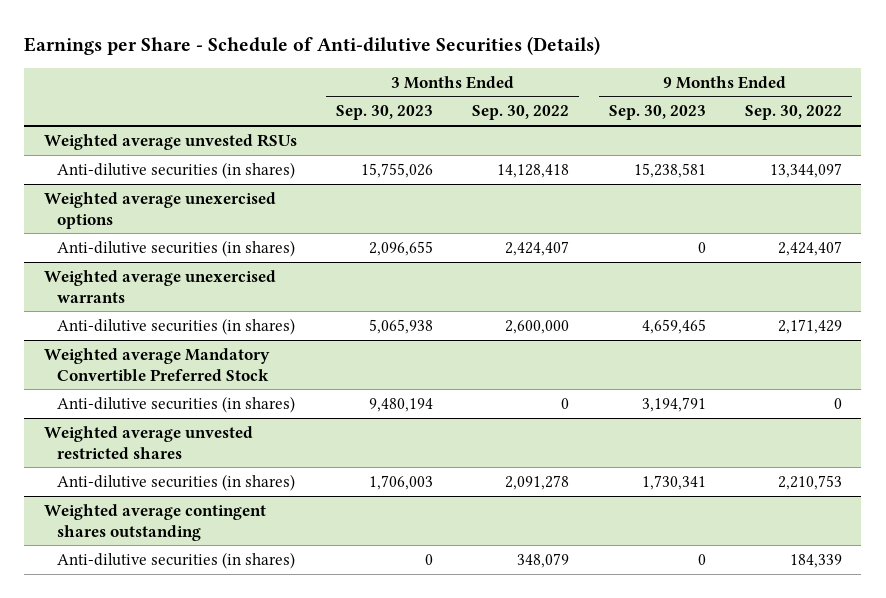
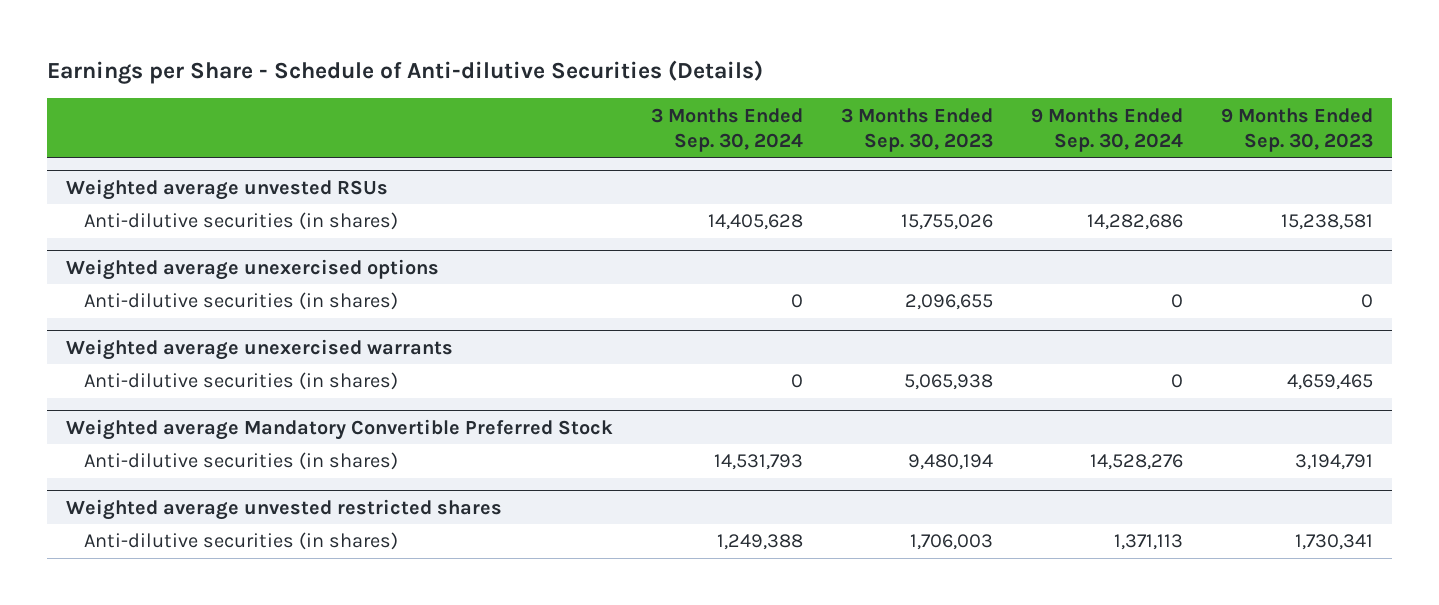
[472,105,570,121] Sep. 30, 2022 -> none
[744,105,842,121] Sep. 30, 2022 -> none
none -> [650,107,803,152] 3 Months Ended Sep. 30, 2024
none -> [1030,107,1183,152] 9 Months Ended Sep. 30, 2024
[43,503,266,541] Weighted average contingent shares outstanding -> none
[57,551,296,569] Anti-dilutive securities (in shares) -> none

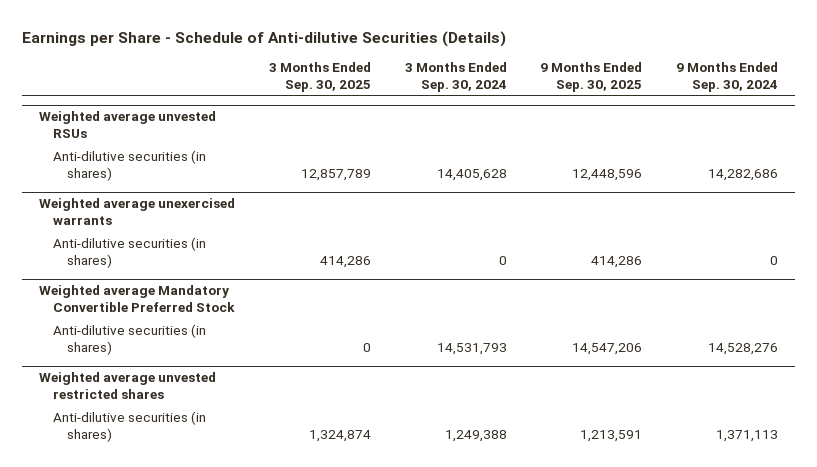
[840,107,993,152] 3 Months Ended Sep. 30, 2023 -> none
[1220,107,1373,152] 9 Months Ended Sep. 30, 2023 -> none
none -> [268,62,371,93] 3 Months Ended Sep. 30, 2025
none -> [540,62,643,93] 9 Months Ended Sep. 30, 2025
[65,258,439,280] Weighted average unexercised options -> none
[83,292,398,311] Anti-dilutive securities (in shares) -> none

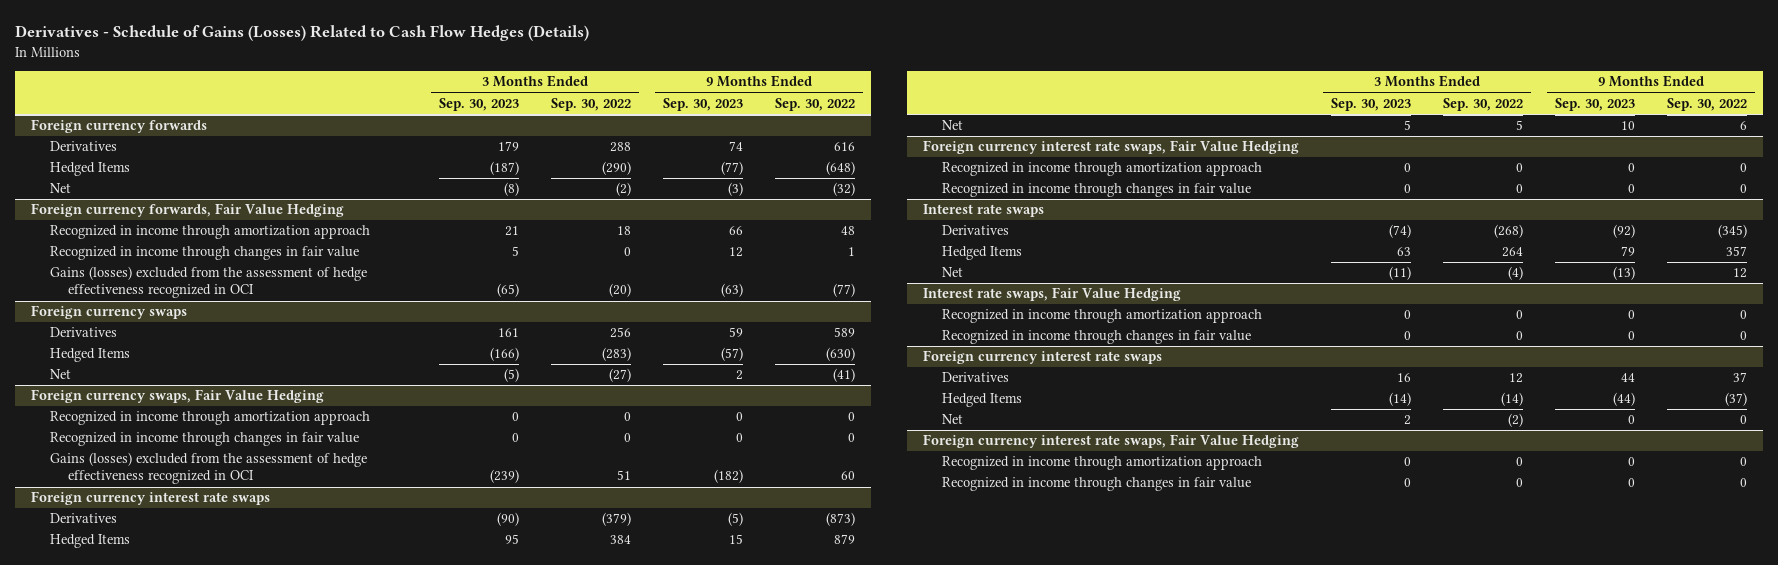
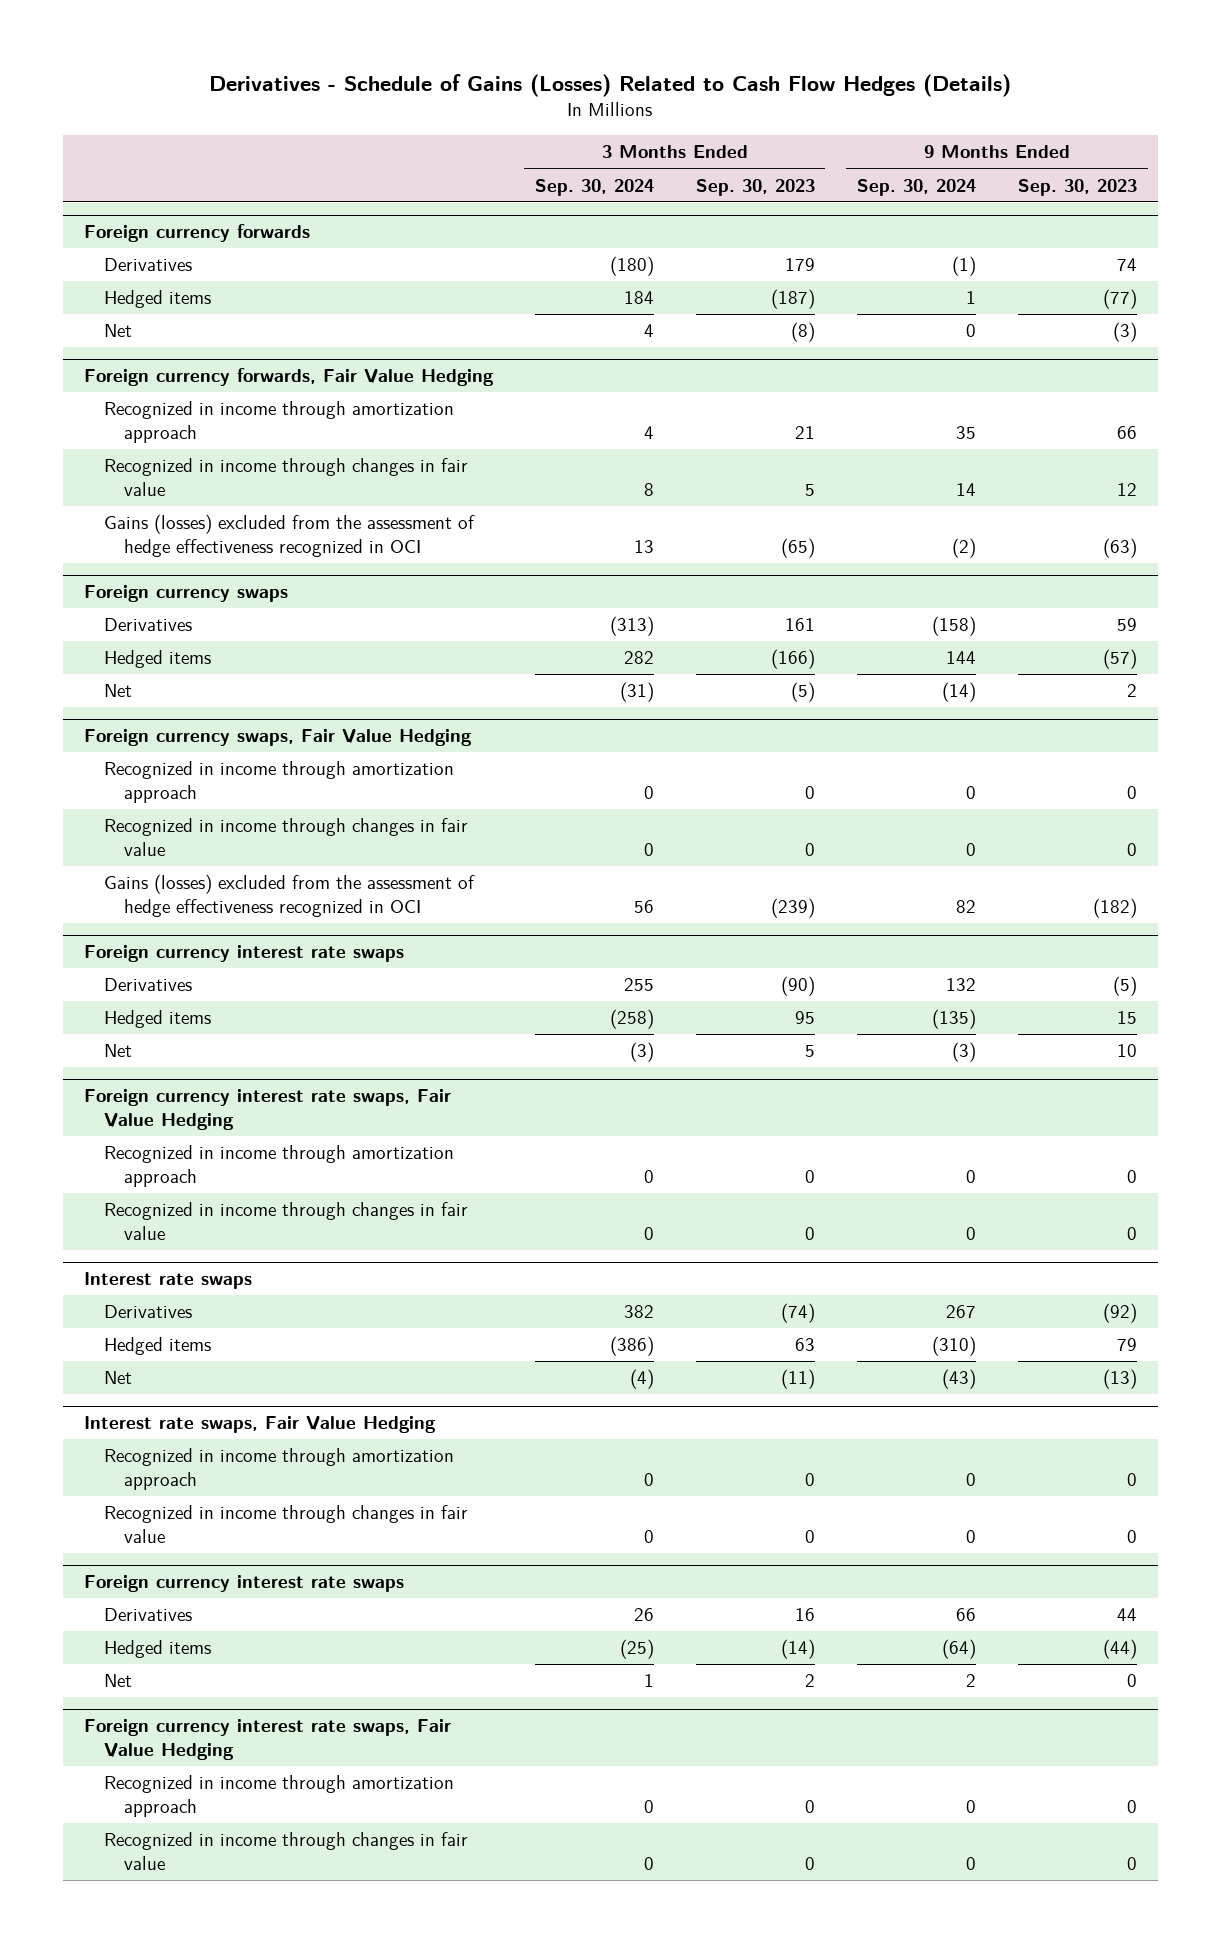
[551,97,632,111] Sep. 30, 2022 -> none
[775,97,856,111] Sep. 30, 2022 -> none
none -> [534,178,654,196] Sep. 30, 2024
none -> [856,178,976,196] Sep. 30, 2024
[49,162,130,177] Hedged Items -> [103,290,211,309] Hedged items
[49,348,130,363] Hedged Items -> [103,650,211,669] Hedged items
[49,534,130,549] Hedged Items -> [103,1010,211,1029] Hedged items
[941,246,1022,261] Hedged Items -> [103,1337,211,1356] Hedged items
[941,393,1022,408] Hedged Items -> [103,1640,211,1659] Hedged items

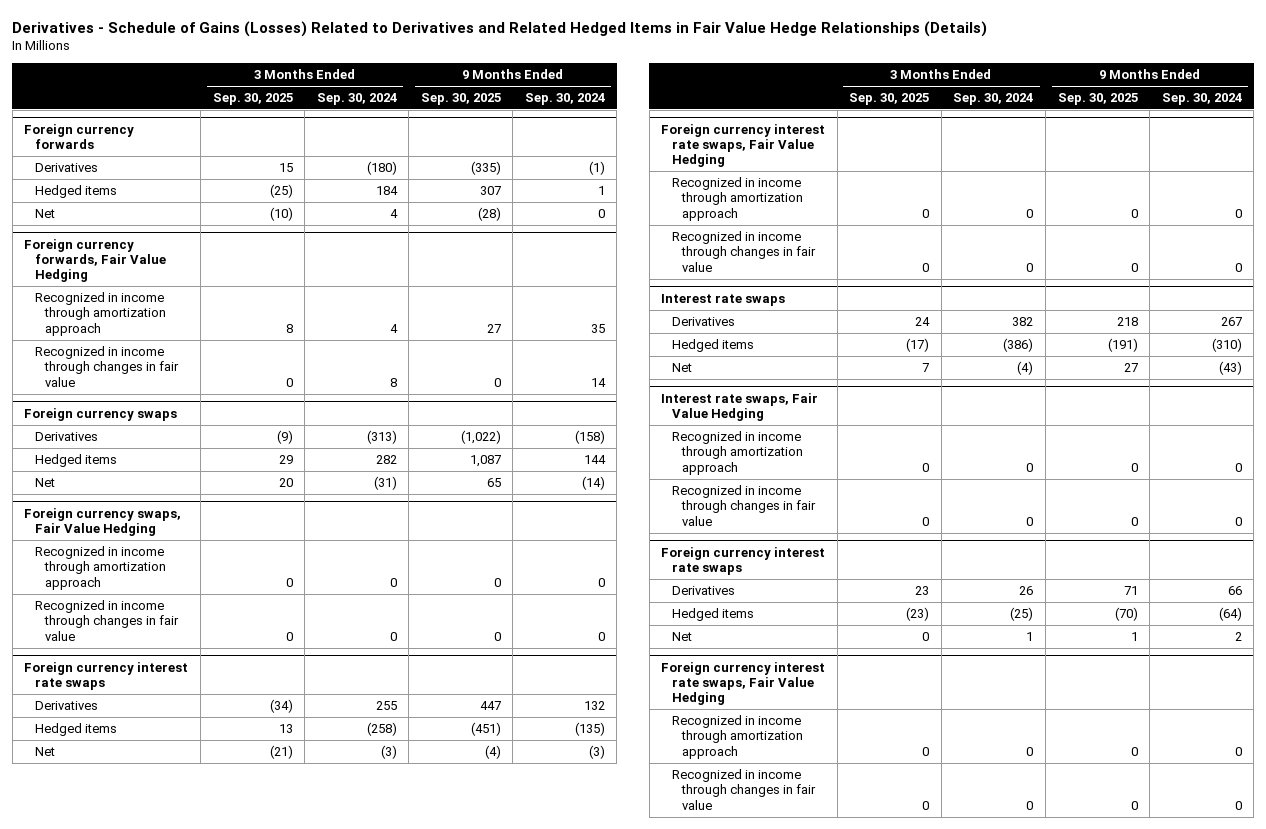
[209,74,1012,98] Derivatives - Schedule of Gains (Losses) Related to Cash Flow Hedges (Details) -> [12,20,988,37] Derivatives - Schedule of Gains (Losses) Related to Derivatives and Related Hedged Items in Fair Value Hedge Relationships (Details)
[695,178,815,196] Sep. 30, 2023 -> none
[1018,178,1138,196] Sep. 30, 2023 -> none
none -> [212,93,293,106] Sep. 30, 2025
none -> [420,93,501,106] Sep. 30, 2025
[103,514,475,558] Gains (losses) excluded from the assessment of hedge effectiveness recognized in OCI -> none
[103,874,475,918] Gains (losses) excluded from the assessment of hedge effectiveness recognized in OCI -> none

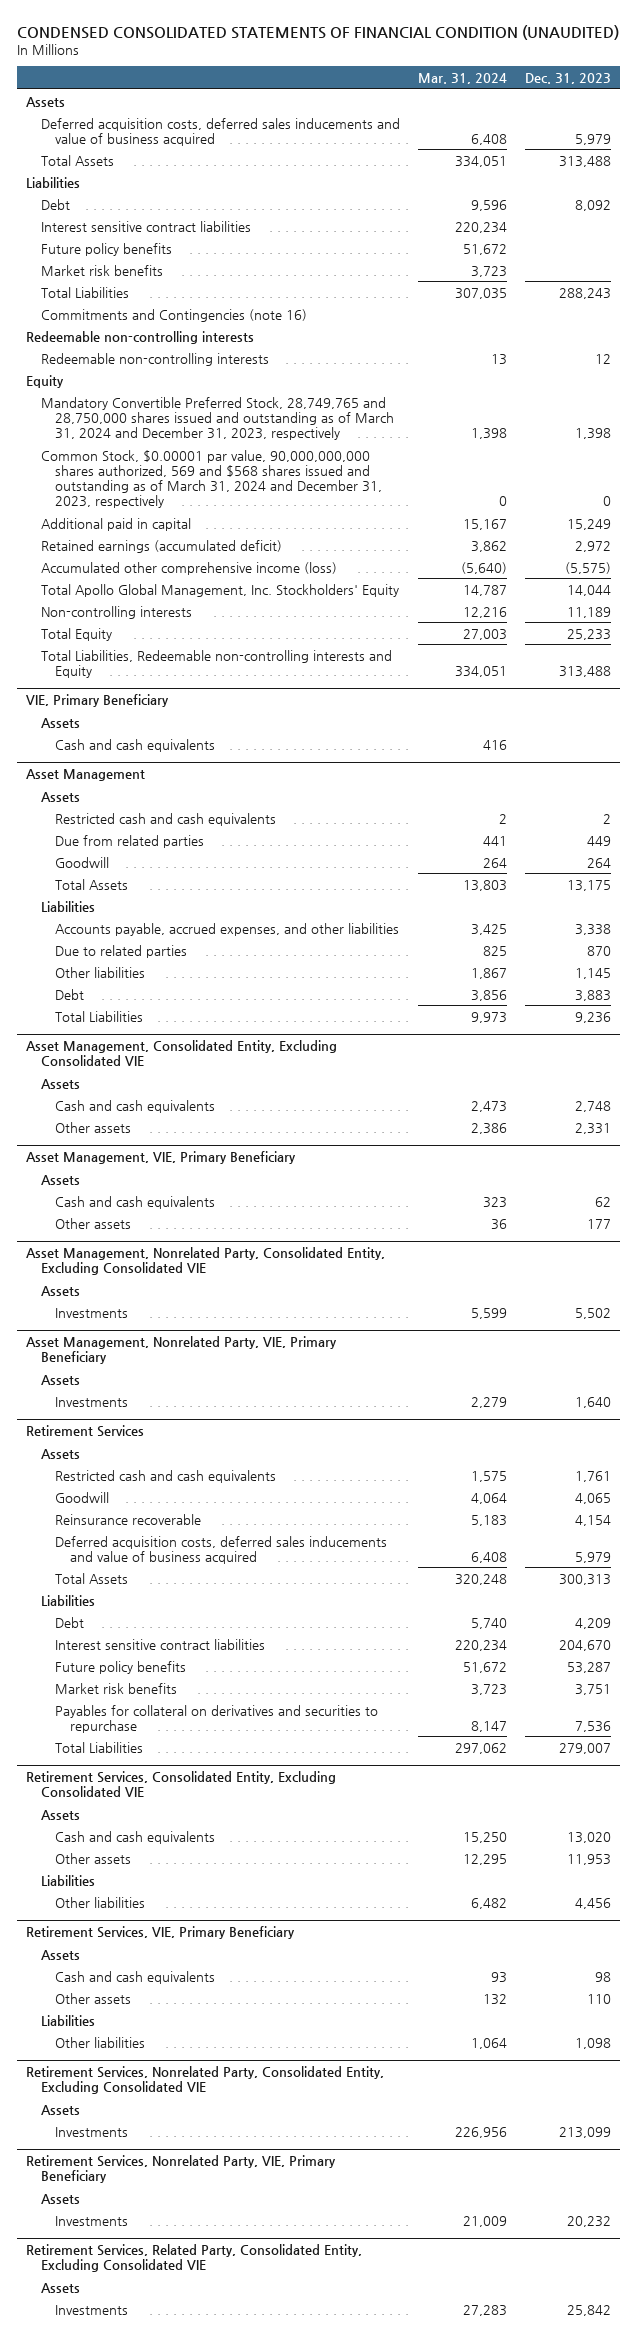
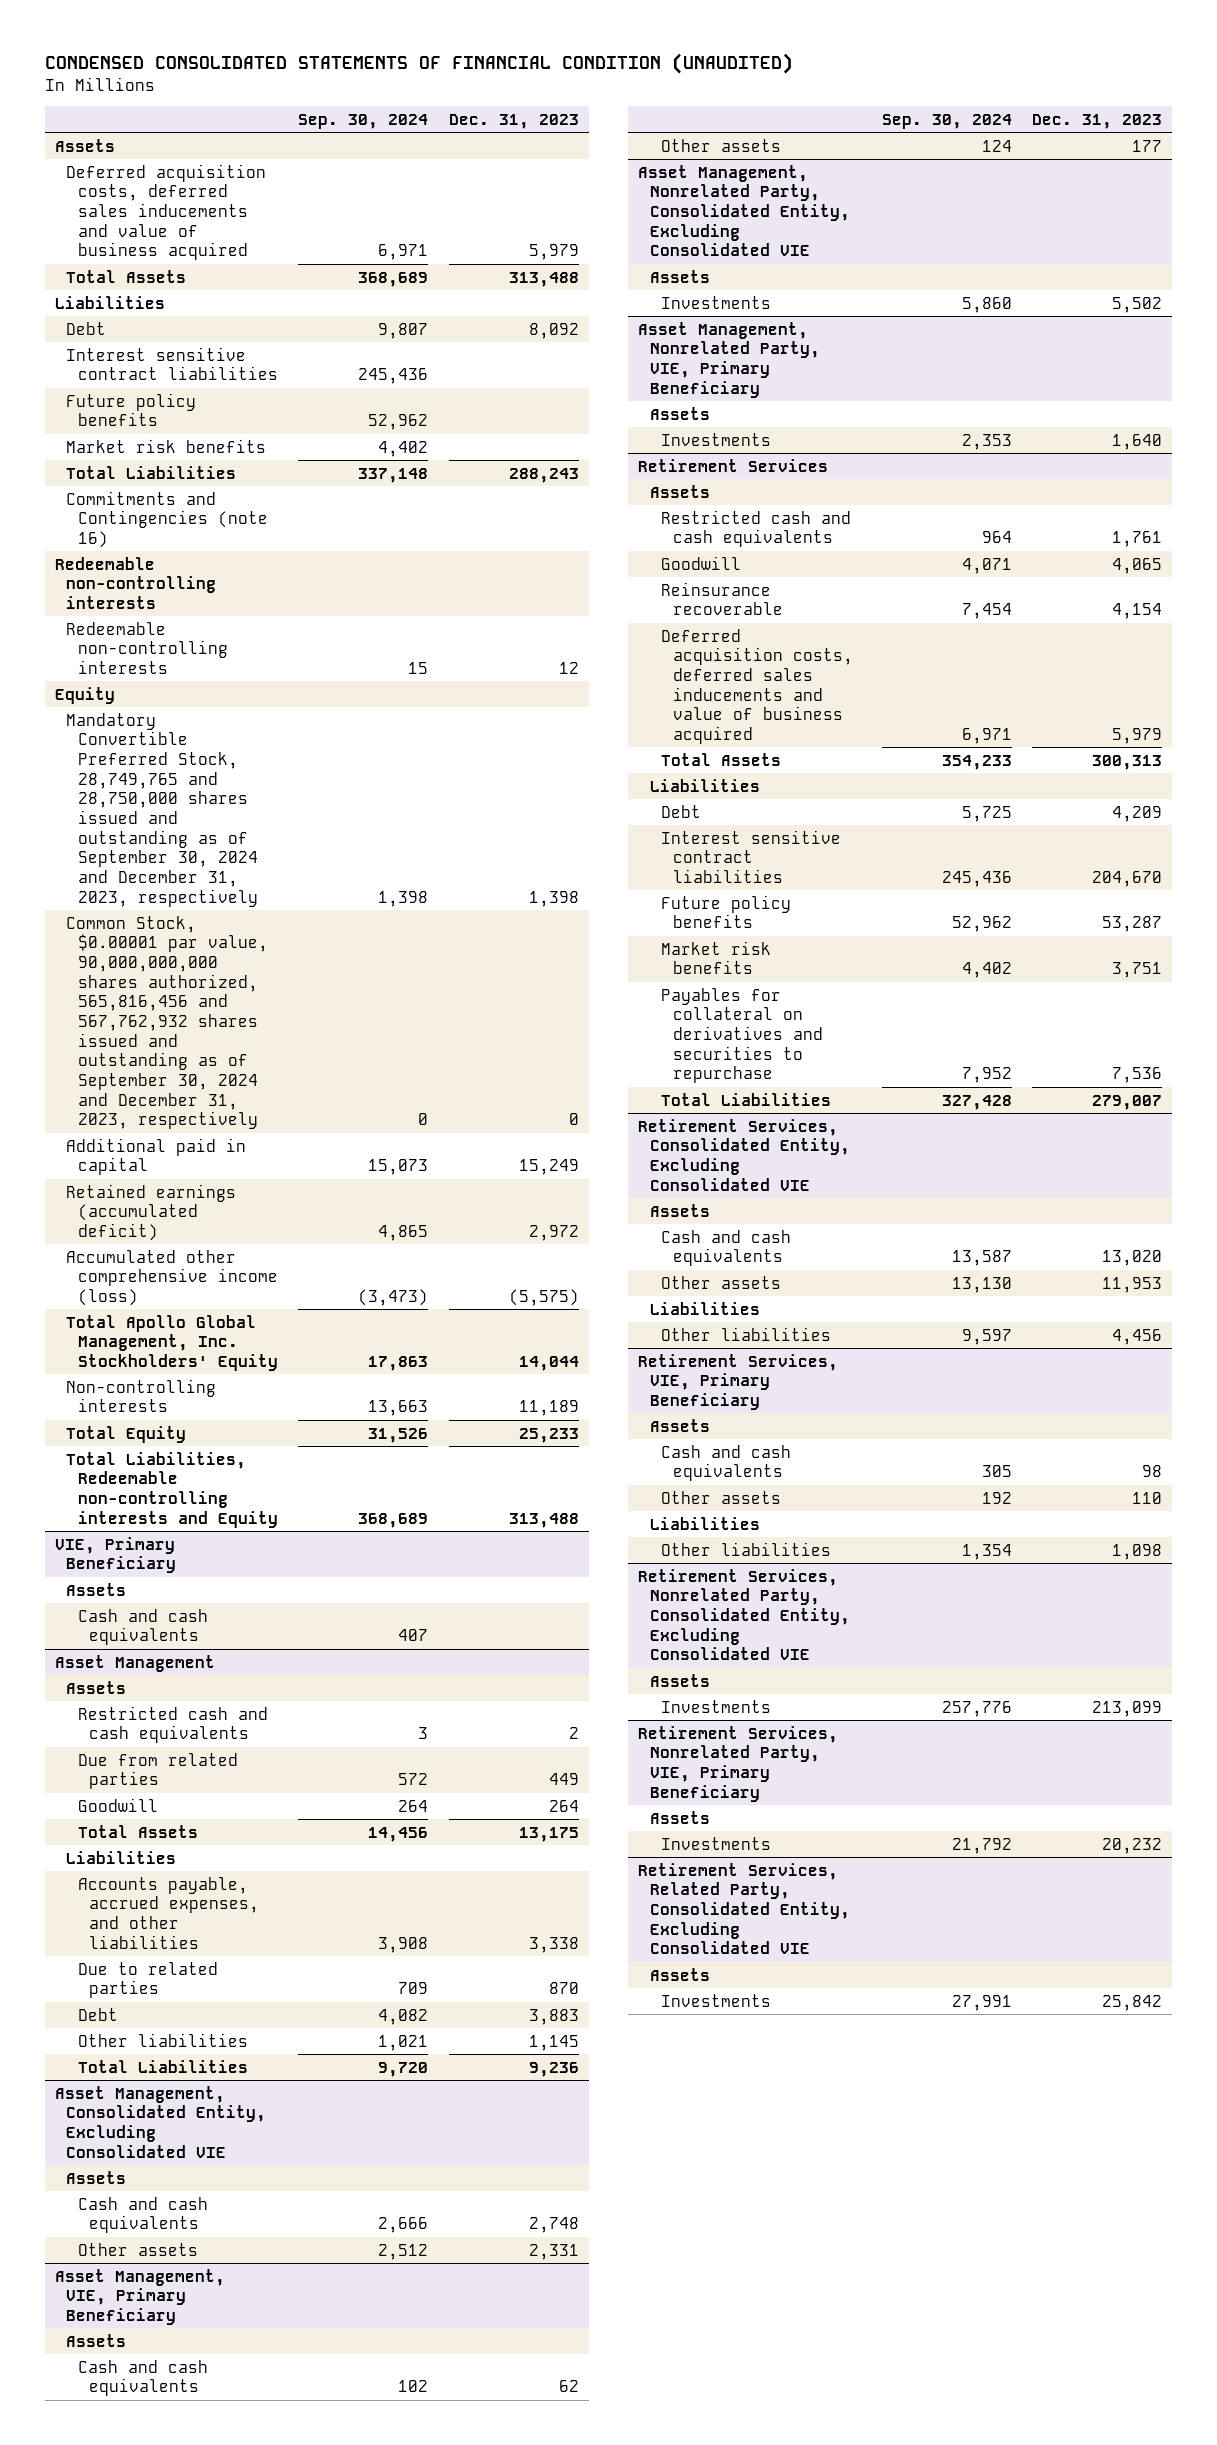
[417,72,507,84] Mar. 31, 2024 -> none
none -> [298,113,429,129] Sep. 30, 2024
[40,396,395,440] Mandatory Convertible Preferred Stock, 28,749,765 and 28,750,000 shares issued and outstanding as of March 31, 2024 and December 31, 2023, respectively -> [66,712,258,907] Mandatory Convertible Preferred Stock, 28,749,765 and 28,750,000 shares issued and outstanding as of September 30, 2024 and December 31, 2023, respectively
[40,449,383,509] Common Stock, $0.00001 par value, 90,000,000,000 shares authorized, 569 and $568 shares issued and outstanding as of March 31, 2024 and December 31, 2023, respectively -> [66,915,268,1130] Common Stock, $0.00001 par value, 90,000,000,000 shares authorized, 565,816,456 and 567,762,932 shares issued and outstanding as of September 30, 2024 and December 31, 2023, respectively
[55,966,146,978] Other liabilities -> [77,2032,248,2047] Other liabilities

